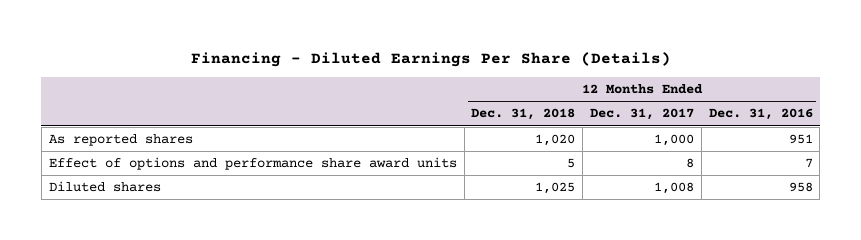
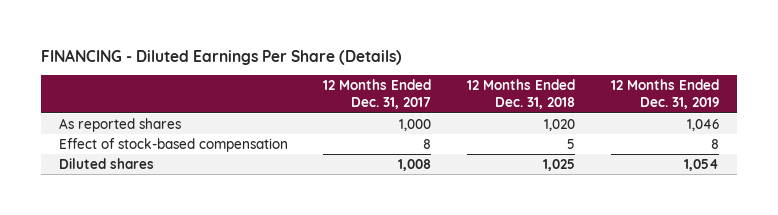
[190,52,671,68] Financing - Diluted Earnings Per Share (Details) -> [40,48,402,65] FINANCING - Diluted Earnings Per Share (Details)
[708,108,813,121] Dec. 31, 2016 -> none
none -> [610,78,719,110] 12 Months Ended Dec. 31, 2019
[48,157,457,171] Effect of options and performance share award units -> [58,137,288,152] Effect of stock-based compensation

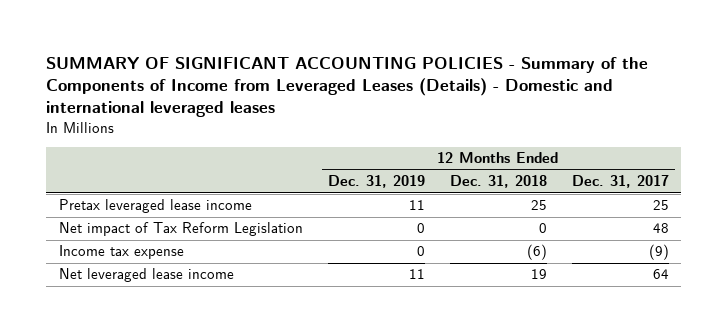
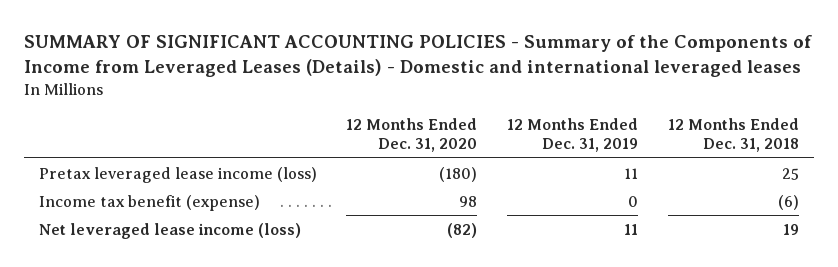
[571,175,669,189] Dec. 31, 2017 -> none
none -> [346,118,478,152] 12 Months Ended Dec. 31, 2020
[58,222,303,237] Net impact of Tax Reform Legislation -> none
[58,199,252,214] Pretax leveraged lease income -> [38,166,317,183] Pretax leveraged lease income (loss)
[58,245,184,260] Income tax expense -> [38,194,260,211] Income tax benefit (expense)
[58,268,234,283] Net leveraged lease income -> [38,222,301,239] Net leveraged lease income (loss)

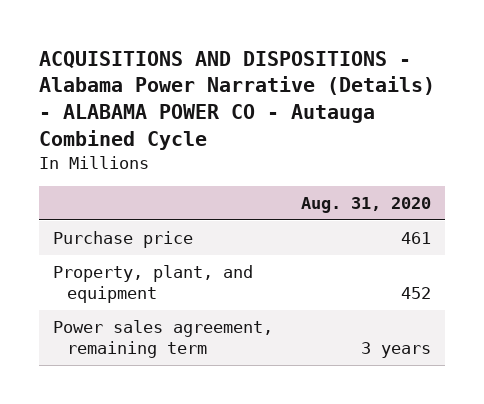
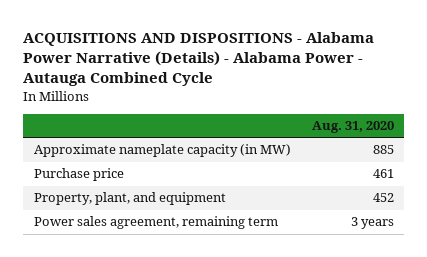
[38,50,435,150] ACQUISITIONS AND DISPOSITIONS - Alabama Power Narrative (Details) - ALABAMA POWER CO - Autauga Combined Cycle -> [22,32,374,87] ACQUISITIONS AND DISPOSITIONS - Alabama Power Narrative (Details) - Alabama Power - Autauga Combined Cycle
none -> [33,144,291,158] Approximate nameplate capacity (in MW)

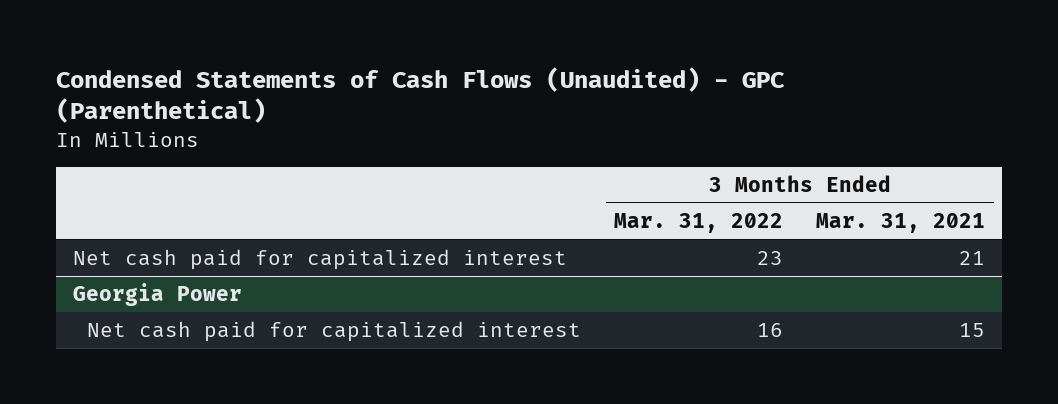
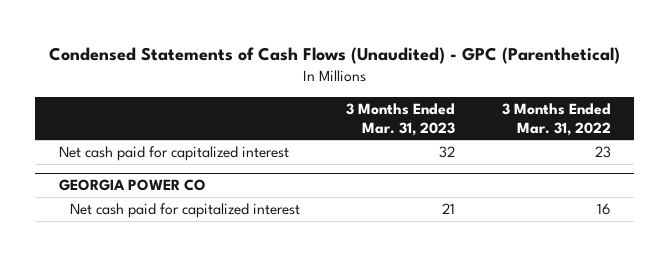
[816,212,986,233] Mar. 31, 2021 -> none
none -> [346,102,456,136] 3 Months Ended Mar. 31, 2023
[72,282,242,306] Georgia Power -> [58,179,206,192] GEORGIA POWER CO

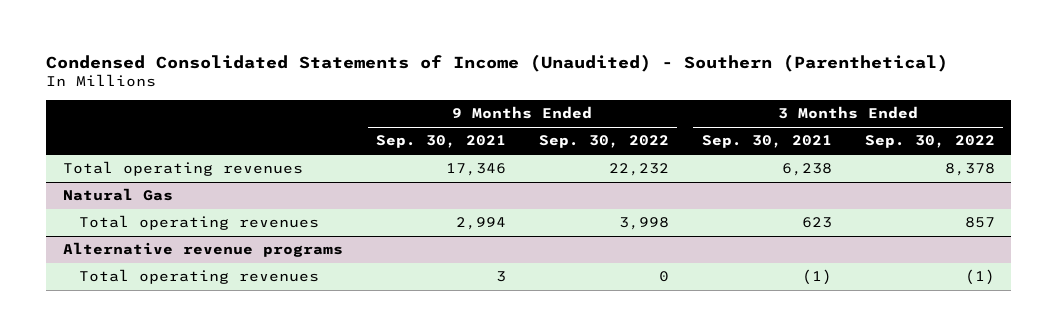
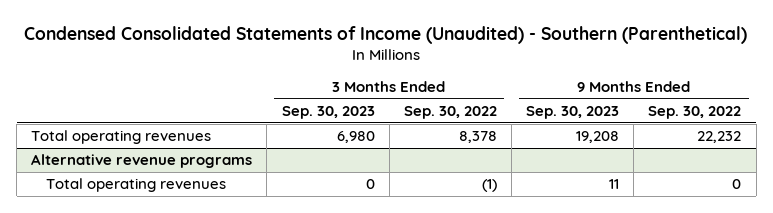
[375,135,506,149] Sep. 30, 2021 -> none
[701,135,832,149] Sep. 30, 2021 -> none
none -> [281,106,375,120] Sep. 30, 2023
none -> [526,106,620,120] Sep. 30, 2023
[62,188,173,202] Natural Gas -> none
[78,215,319,231] Total operating revenues -> none

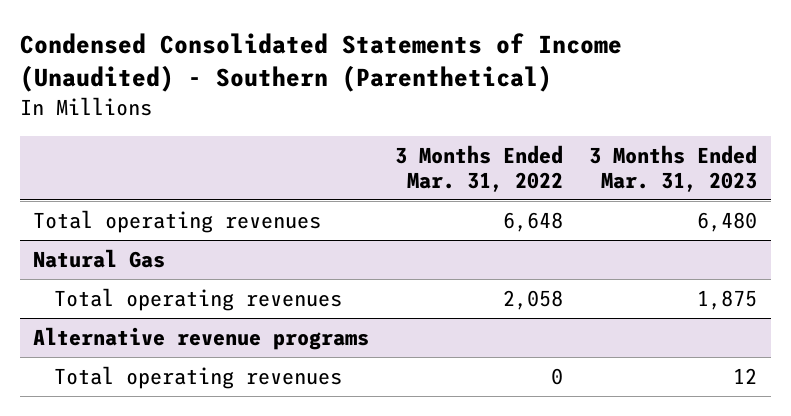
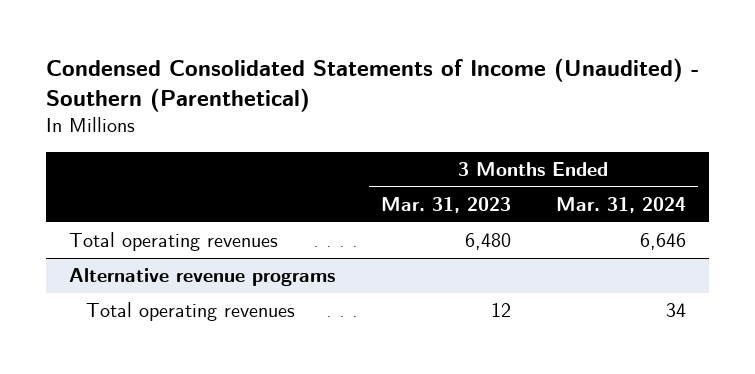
[395,145,564,192] 3 Months Ended Mar. 31, 2022 -> none
none -> [556,197,687,214] Mar. 31, 2024
[33,248,166,268] Natural Gas -> none
[54,287,343,311] Total operating revenues -> none

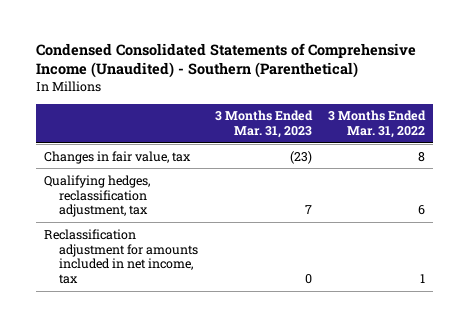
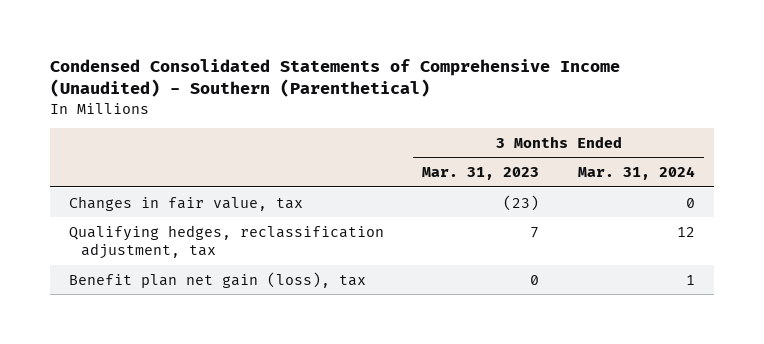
[327,110,426,139] 3 Months Ended Mar. 31, 2022 -> none
none -> [577,165,695,180] Mar. 31, 2024
[44,228,199,285] Reclassification adjustment for amounts included in net income, tax -> none
none -> [69,271,367,288] Benefit plan net gain (loss), tax

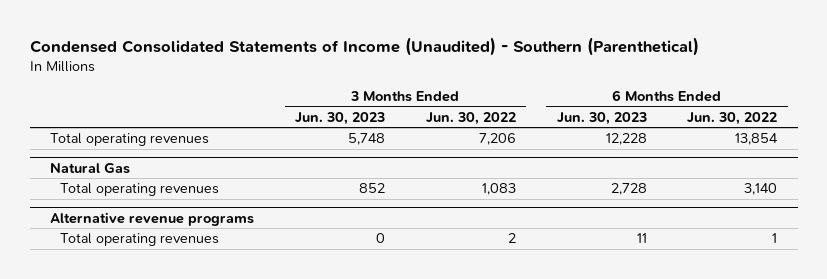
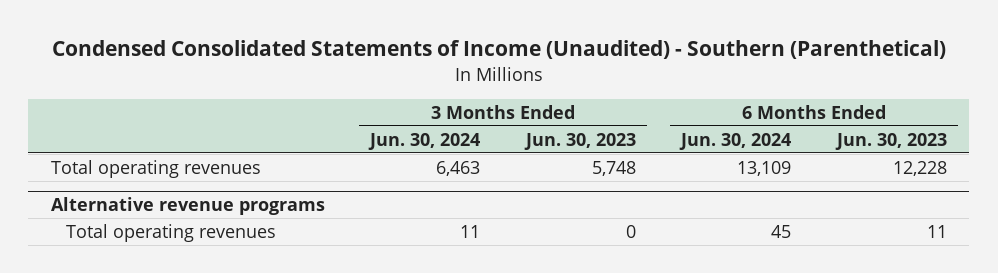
[425,111,516,125] Jun. 30, 2022 -> none
[687,111,778,125] Jun. 30, 2022 -> none
none -> [368,132,481,150] Jun. 30, 2024
none -> [679,132,792,150] Jun. 30, 2024
[49,162,130,174] Natural Gas -> none
[60,183,220,197] Total operating revenues -> none

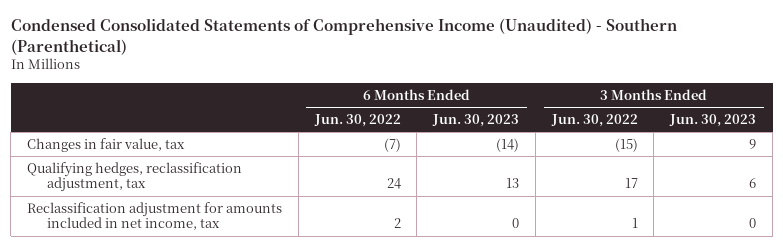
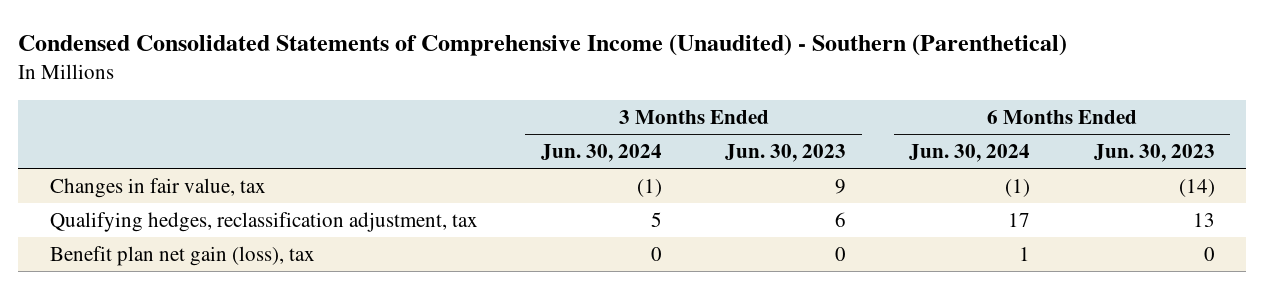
[313,114,401,128] Jun. 30, 2022 -> none
[550,114,638,128] Jun. 30, 2022 -> none
none -> [541,144,663,163] Jun. 30, 2024
none -> [909,144,1031,163] Jun. 30, 2024
[27,202,283,231] Reclassification adjustment for amounts included in net income, tax -> none
none -> [49,245,315,266] Benefit plan net gain (loss), tax

